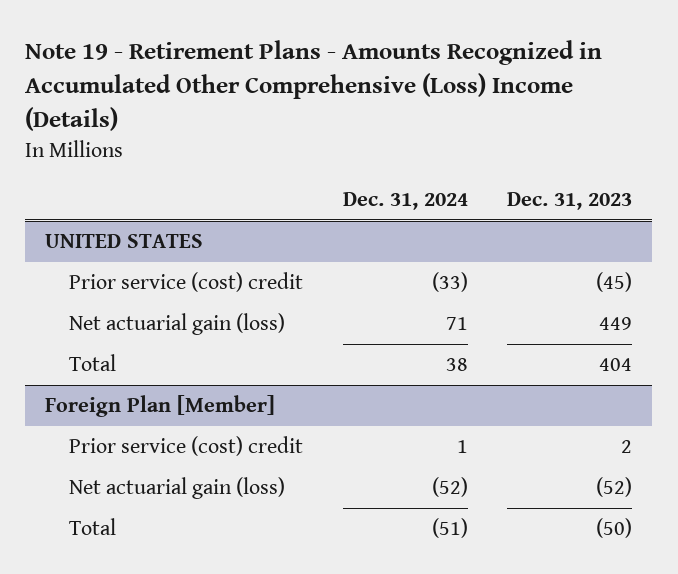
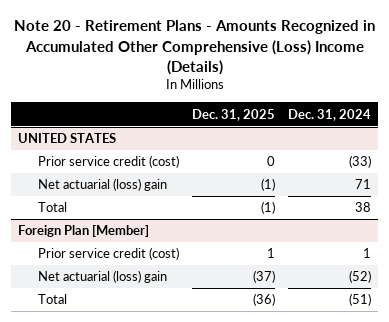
[25,40,603,132] Note 19 - Retirement Plans - Amounts Recognized in Accumulated Other Comprehensive (Loss) Income (Details) -> [13,20,375,75] Note 20 - Retirement Plans - Amounts Recognized in Accumulated Other Comprehensive (Loss) Income (Details)
[507,192,633,211] Dec. 31, 2023 -> none
none -> [191,108,275,121] Dec. 31, 2025
[68,272,303,293] Prior service (cost) credit -> [37,155,179,169] Prior service credit (cost)
[68,313,285,336] Net actuarial gain (loss) -> [37,178,167,192] Net actuarial (loss) gain
[68,436,303,457] Prior service (cost) credit -> [37,247,179,261] Prior service credit (cost)
[68,477,285,500] Net actuarial gain (loss) -> [37,270,167,284] Net actuarial (loss) gain

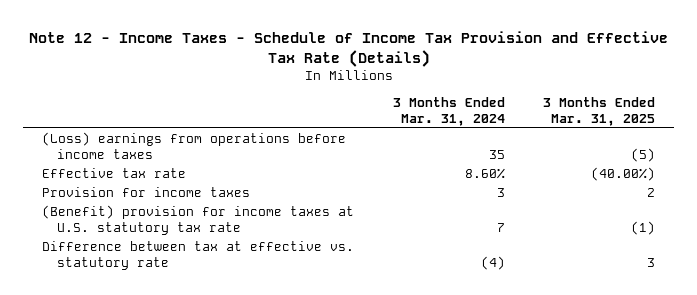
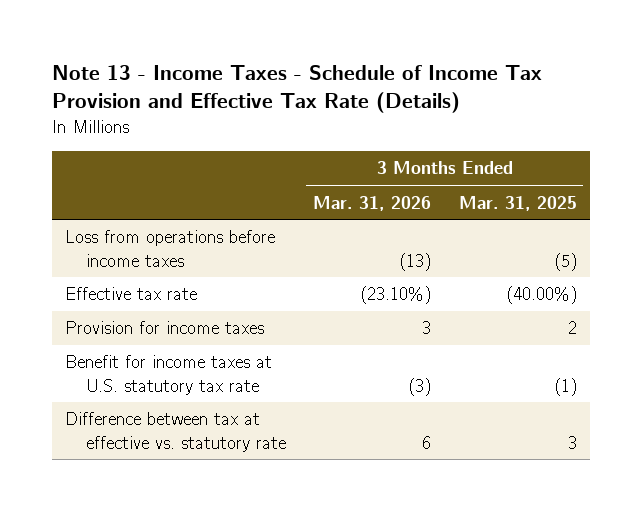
[28,31,668,68] Note 12 - Income Taxes - Schedule of Income Tax Provision and Effective Tax Rate (Details) -> [51,64,542,114] Note 13 - Income Taxes - Schedule of Income Tax Provision and Effective Tax Rate (Details)
[392,97,505,126] 3 Months Ended Mar. 31, 2024 -> none
none -> [313,195,432,211] Mar. 31, 2026
[42,131,347,159] (Loss) earnings from operations before income taxes -> [65,230,276,267] Loss from operations before income taxes
[42,204,355,235] (Benefit) provision for income taxes at U.S. statutory tax rate -> [65,355,273,395] Benefit for income taxes at U.S. statutory tax rate

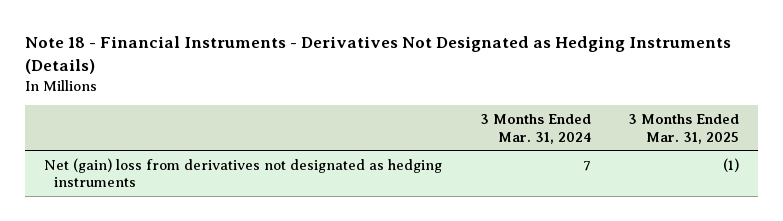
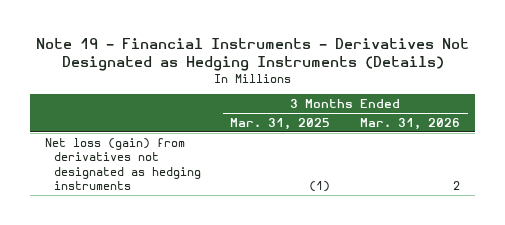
[24,35,731,74] Note 18 - Financial Instruments - Derivatives Not Designated as Hedging Instruments (Details) -> [35,37,469,71] Note 19 - Financial Instruments - Derivatives Not Designated as Hedging Instruments (Details)
[479,114,591,144] 3 Months Ended Mar. 31, 2024 -> none
none -> [360,117,461,130] Mar. 31, 2026
[43,157,442,188] Net (gain) loss from derivatives not designated as hedging instruments -> [45,137,201,191] Net loss (gain) from derivatives not designated as hedging instruments

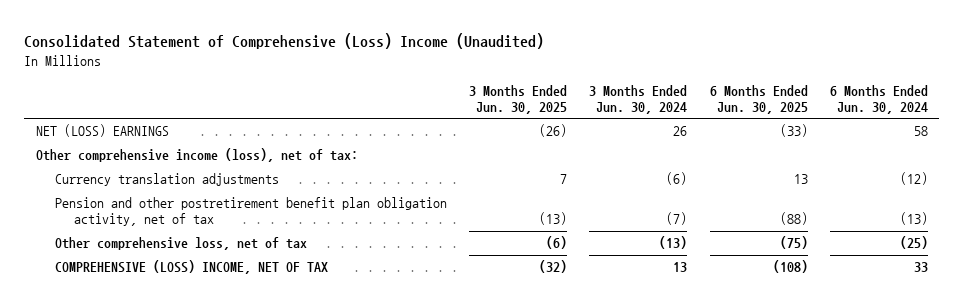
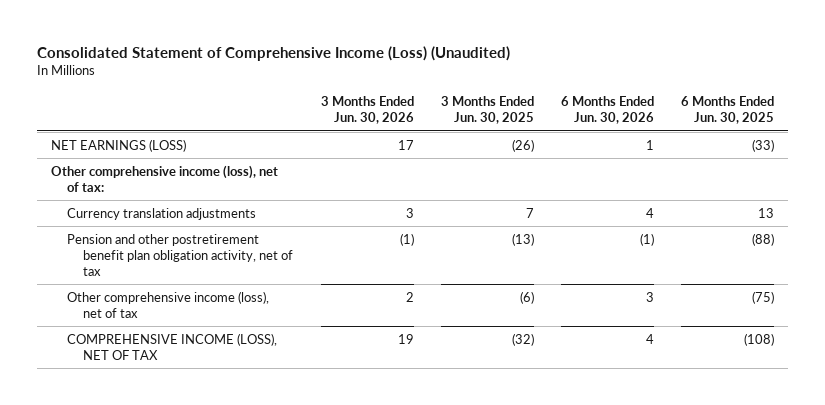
[24,32,545,49] Consolidated Statement of Comprehensive (Loss) Income (Unaudited) -> [37,45,511,61] Consolidated Statement of Comprehensive Income (Loss) (Unaudited)
[589,84,688,114] 3 Months Ended Jun. 30, 2024 -> none
[830,84,929,114] 6 Months Ended Jun. 30, 2024 -> none
none -> [320,96,414,125] 3 Months Ended Jun. 30, 2026
none -> [560,96,654,125] 6 Months Ended Jun. 30, 2026
[35,124,169,138] NET (LOSS) EARNINGS -> [50,138,186,152] NET EARNINGS (LOSS)
[54,237,307,251] Other comprehensive loss, net of tax -> [67,290,270,318] Other comprehensive income (loss), net of tax
[54,260,328,275] COMPREHENSIVE (LOSS) INCOME, NET OF TAX -> [67,332,278,360] COMPREHENSIVE INCOME (LOSS), NET OF TAX

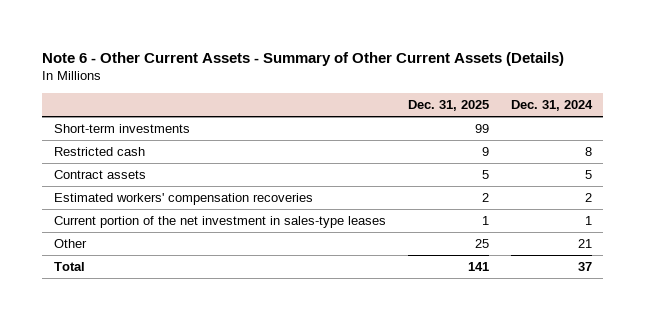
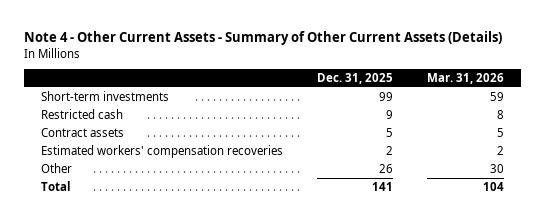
[42,51,565,66] Note 6 - Other Current Assets - Summary of Other Current Assets (Details) -> [24,31,503,46] Note 4 - Other Current Assets - Summary of Other Current Assets (Details)
[511,100,594,112] Dec. 31, 2024 -> none
none -> [426,72,504,84] Mar. 31, 2026
[53,215,386,228] Current portion of the net investment in sales-type leases -> none
[474,238,489,248] 25 -> [379,163,394,173] 26

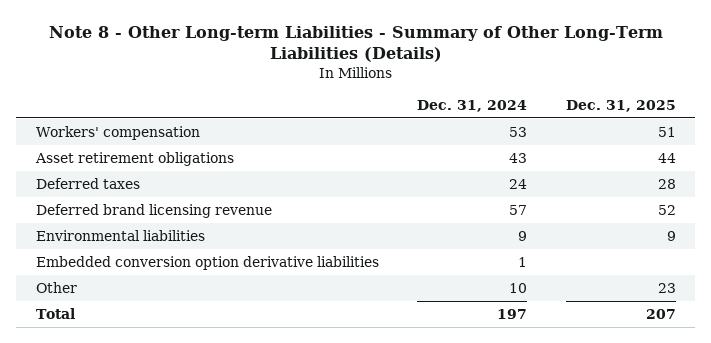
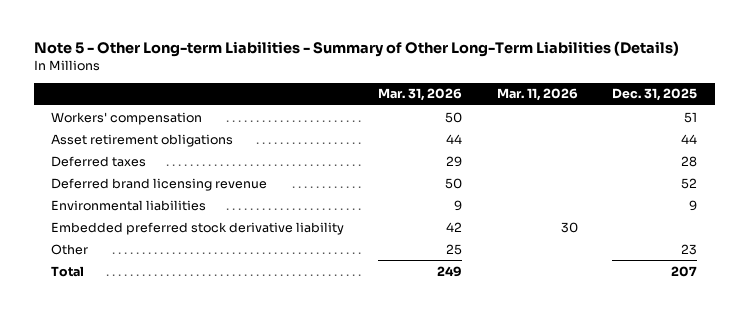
[48,25,663,63] Note 8 - Other Long-term Liabilities - Summary of Other Long-Term Liabilities (Details) -> [33,41,679,58] Note 5 - Other Long-term Liabilities - Summary of Other Long-Term Liabilities (Details)
[417,100,528,113] Dec. 31, 2024 -> none
none -> [378,88,463,102] Mar. 31, 2026
none -> [496,88,578,102] Mar. 11, 2026
[35,256,379,271] Embedded conversion option derivative liabilities -> [51,221,345,235] Embedded preferred stock derivative liability

